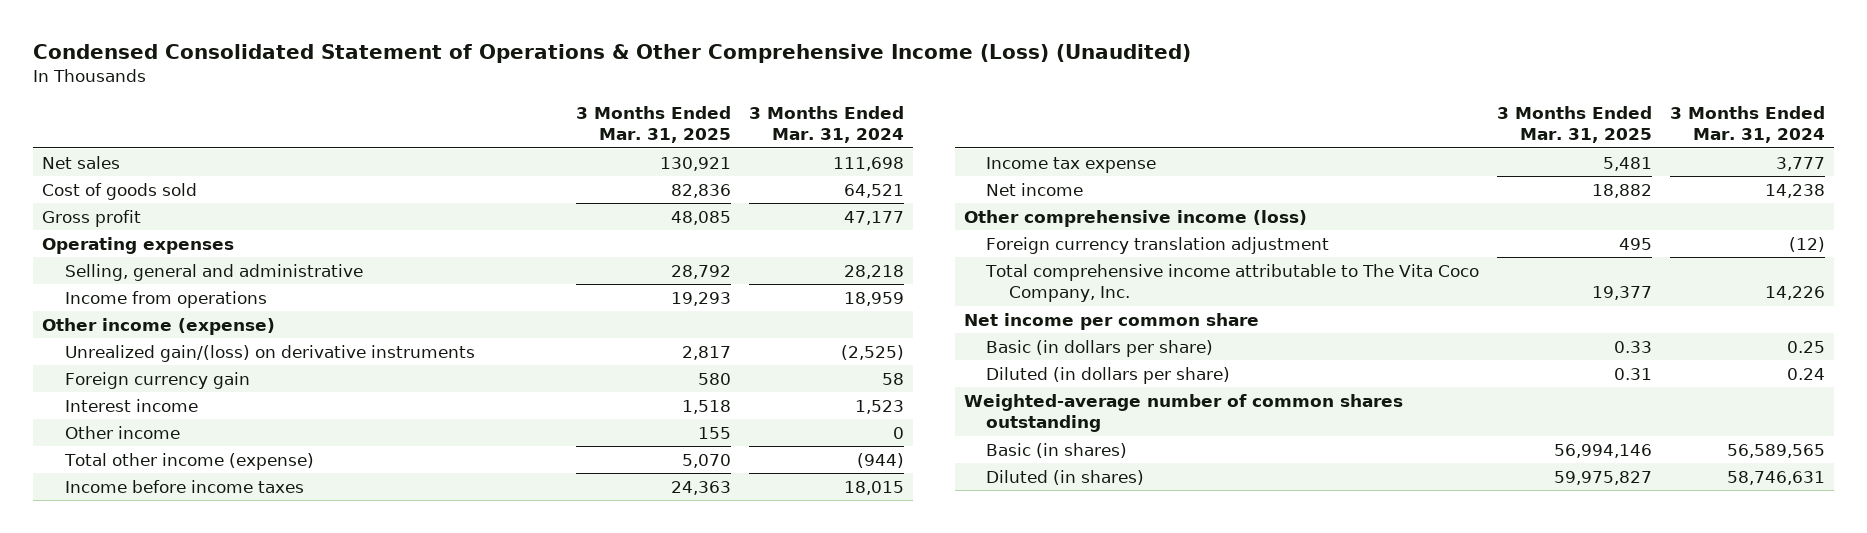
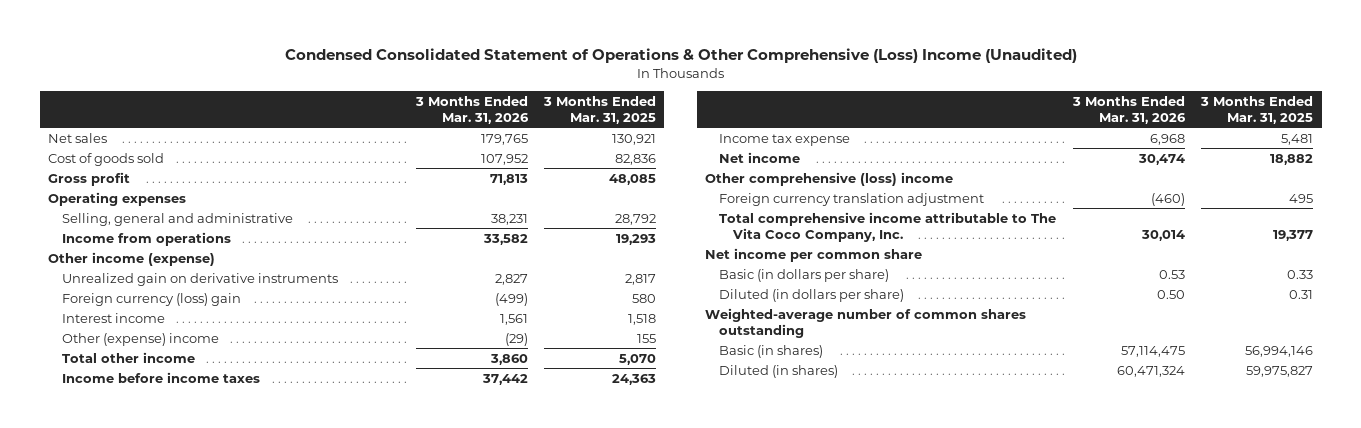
[33,44,1192,64] Condensed Consolidated Statement of Operations & Other Comprehensive Income (Loss) (Unaudited) -> [284,48,1077,64] Condensed Consolidated Statement of Operations & Other Comprehensive (Loss) Income (Unaudited)
[748,105,904,144] 3 Months Ended Mar. 31, 2024 -> none
none -> [414,95,529,124] 3 Months Ended Mar. 31, 2026
[64,344,475,362] Unrealized gain/(loss) on derivative instruments -> [62,272,339,286] Unrealized gain on derivative instruments
[64,371,250,389] Foreign currency gain -> [62,292,242,306] Foreign currency (loss) gain
[64,425,180,439] Other income -> [62,332,220,346] Other (expense) income
[63,452,314,470] Total other income (expense) -> [62,351,196,363] Total other income
[963,209,1307,227] Other comprehensive income (loss) -> [705,171,954,186] Other comprehensive (loss) income

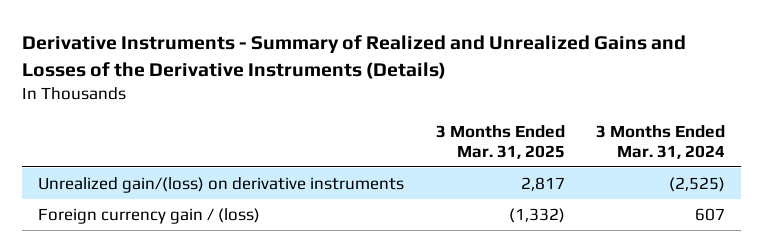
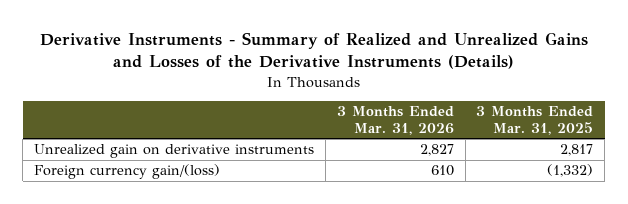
[596,124,726,159] 3 Months Ended Mar. 31, 2024 -> none
none -> [336,106,454,135] 3 Months Ended Mar. 31, 2026
[38,177,405,194] Unrealized gain/(loss) on derivative instruments -> [34,144,315,159] Unrealized gain on derivative instruments
[38,208,261,225] Foreign currency gain / (loss) -> [34,164,221,180] Foreign currency gain/(loss)

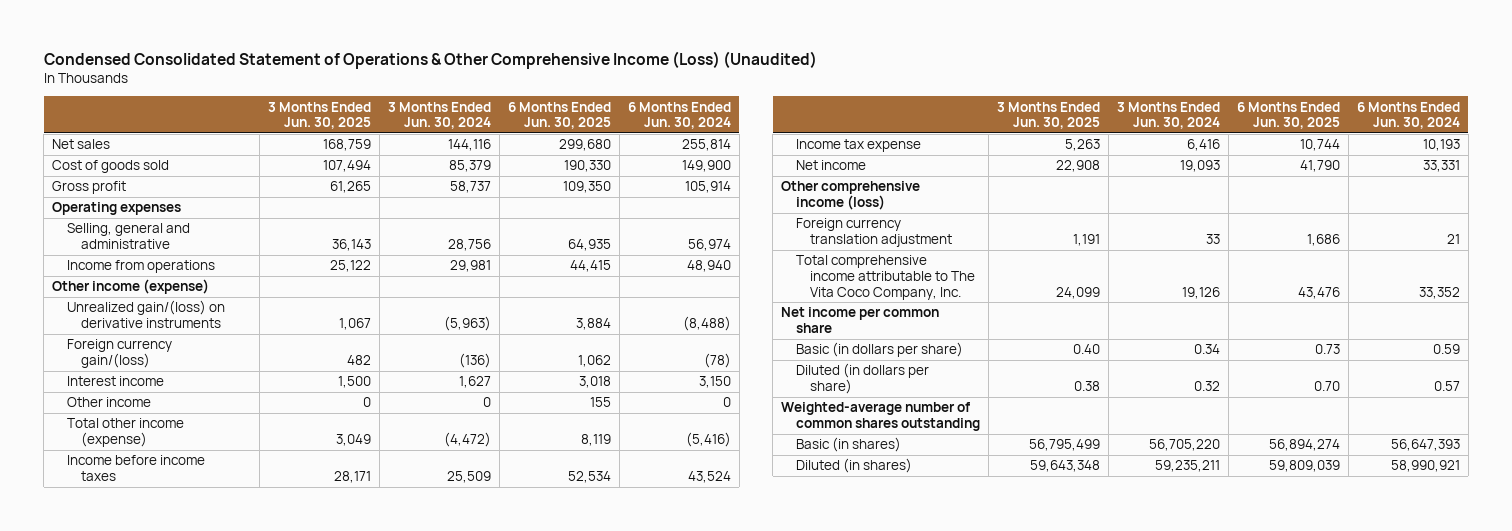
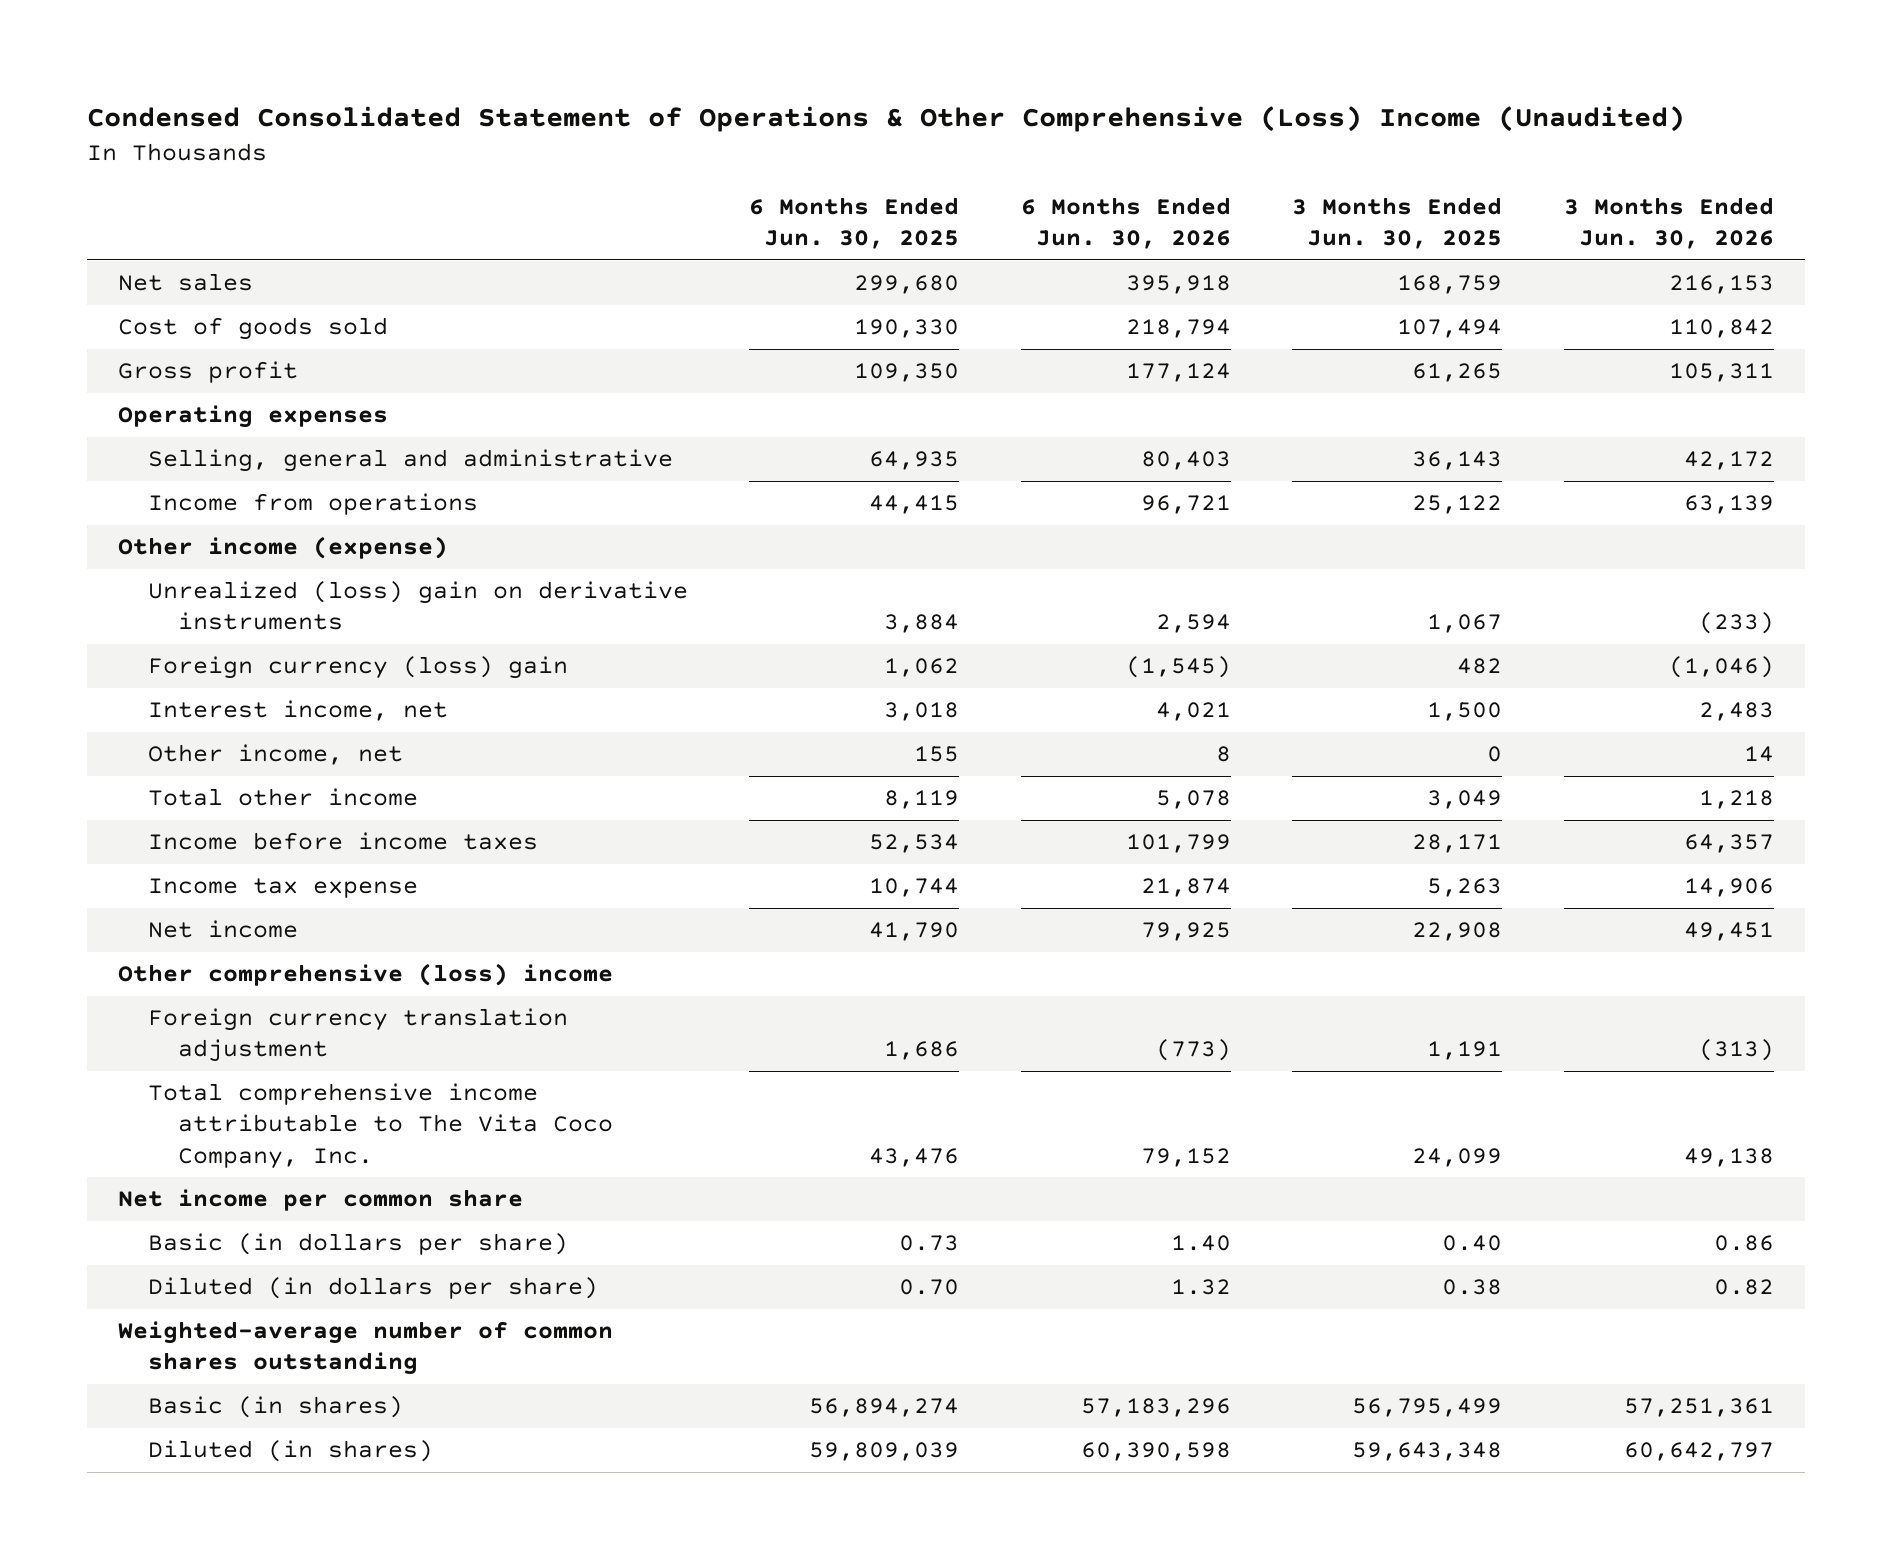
[43,50,817,69] Condensed Consolidated Statement of Operations & Other Comprehensive Income (Loss) (Unaudited) -> [86,105,1685,132] Condensed Consolidated Statement of Operations & Other Comprehensive (Loss) Income (Unaudited)
[387,101,491,130] 3 Months Ended Jun. 30, 2024 -> none
[627,101,731,130] 6 Months Ended Jun. 30, 2024 -> none
none -> [1020,197,1231,250] 6 Months Ended Jun. 30, 2026
none -> [1563,197,1774,250] 3 Months Ended Jun. 30, 2026
[66,300,225,329] Unrealized gain/(loss) on derivative instruments -> [147,581,688,631] Unrealized (loss) gain on derivative instruments
[66,339,172,369] Foreign currency gain/(loss) -> [147,656,568,680] Foreign currency (loss) gain
[66,376,164,387] Interest income -> [147,700,448,722] Interest income, net
[66,397,151,408] Other income -> [147,744,403,766] Other income, net
[66,418,184,448] Total other income (expense) -> [147,788,418,807] Total other income
[781,181,921,211] Other comprehensive income (loss) -> [117,963,613,987] Other comprehensive (loss) income

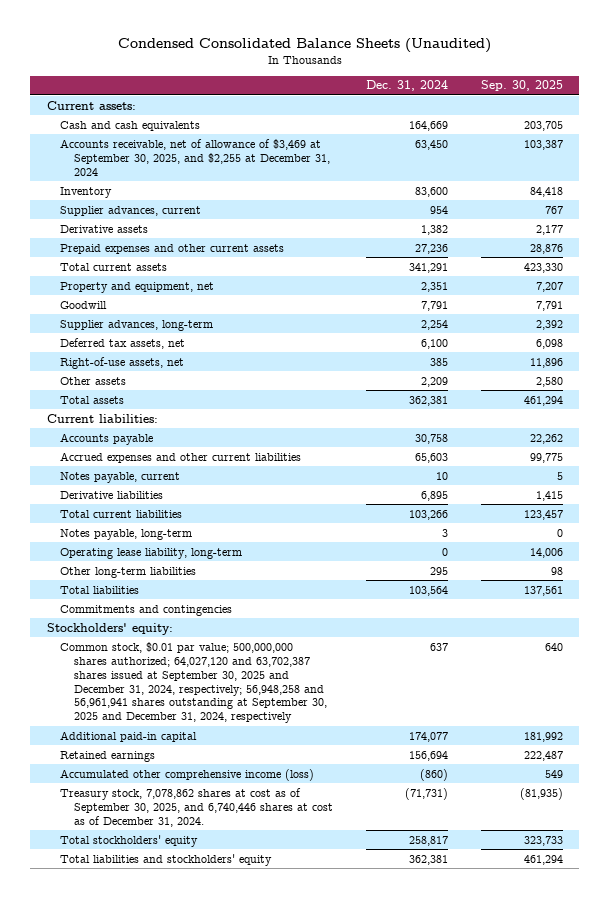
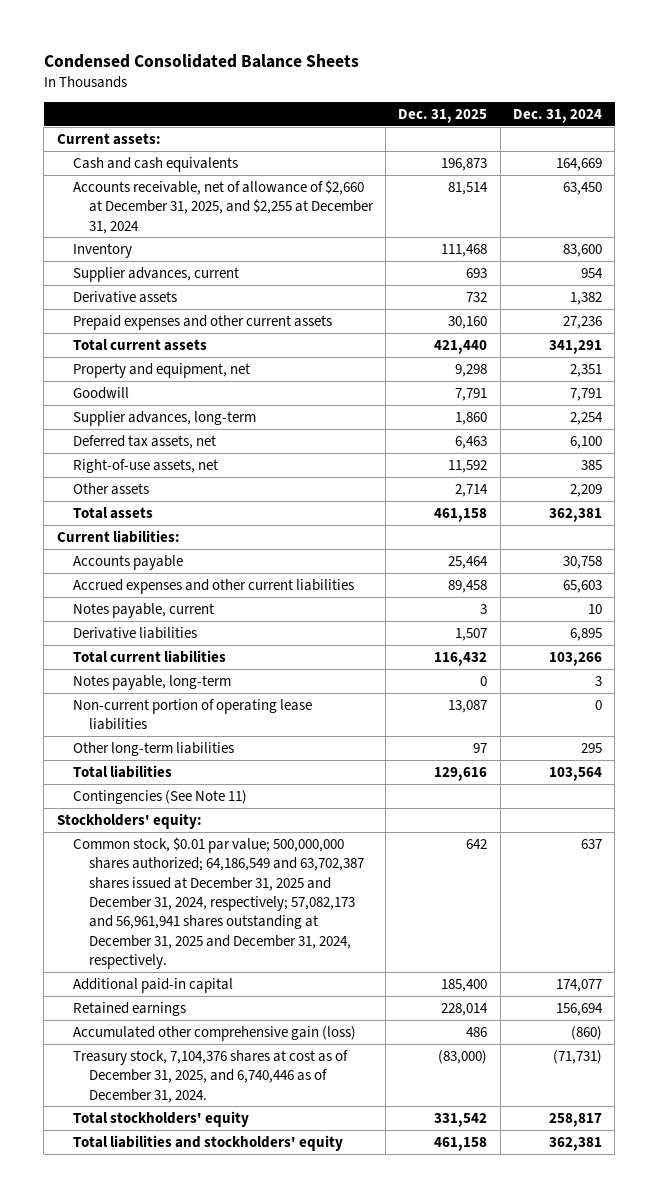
[117,38,491,54] Condensed Consolidated Balance Sheets (Unaudited) -> [43,54,359,69] Condensed Consolidated Balance Sheets
[480,80,563,92] Sep. 30, 2025 -> none
none -> [398,109,488,124] Dec. 31, 2025
[60,138,331,176] Accounts receivable, net of allowance of $3,469 at September 30, 2025, and $2,255 at December 31, 2024 -> [72,179,374,234] Accounts receivable, net of allowance of $2,660 at December 31, 2025, and $2,255 at December 31, 2024
[60,547,243,559] Operating lease liability, long-term -> [72,698,312,731] Non-current portion of operating lease liabilities
[60,604,233,616] Commitments and contingencies -> [72,789,247,804] Contingencies (See Note 11)
[60,641,328,724] Common stock, $0.01 par value; 500,000,000 shares authorized; 64,027,120 and 63,702,387 shares issued at September 30, 2025 and December 31, 2024, respectively; 56,948,258 and 56,961,941 shares outstanding at September 30, 2025 and December 31, 2024, respectively -> [72,836,364,970] Common stock, $0.01 par value; 500,000,000 shares authorized; 64,186,549 and 63,702,387 shares issued at December 31, 2025 and December 31, 2024, respectively; 57,082,173 and 56,961,941 shares outstanding at December 31, 2025 and December 31, 2024, respectively.
[60,768,315,781] Accumulated other comprehensive income (loss) -> [72,1025,356,1041] Accumulated other comprehensive gain (loss)
[60,787,334,827] Treasury stock, 7,078,862 shares at cost as of September 30, 2025, and 6,740,446 shares at cost as of December 31, 2024. -> [72,1049,348,1103] Treasury stock, 7,104,376 shares at cost as of December 31, 2025, and 6,740,446 as of December 31, 2024.

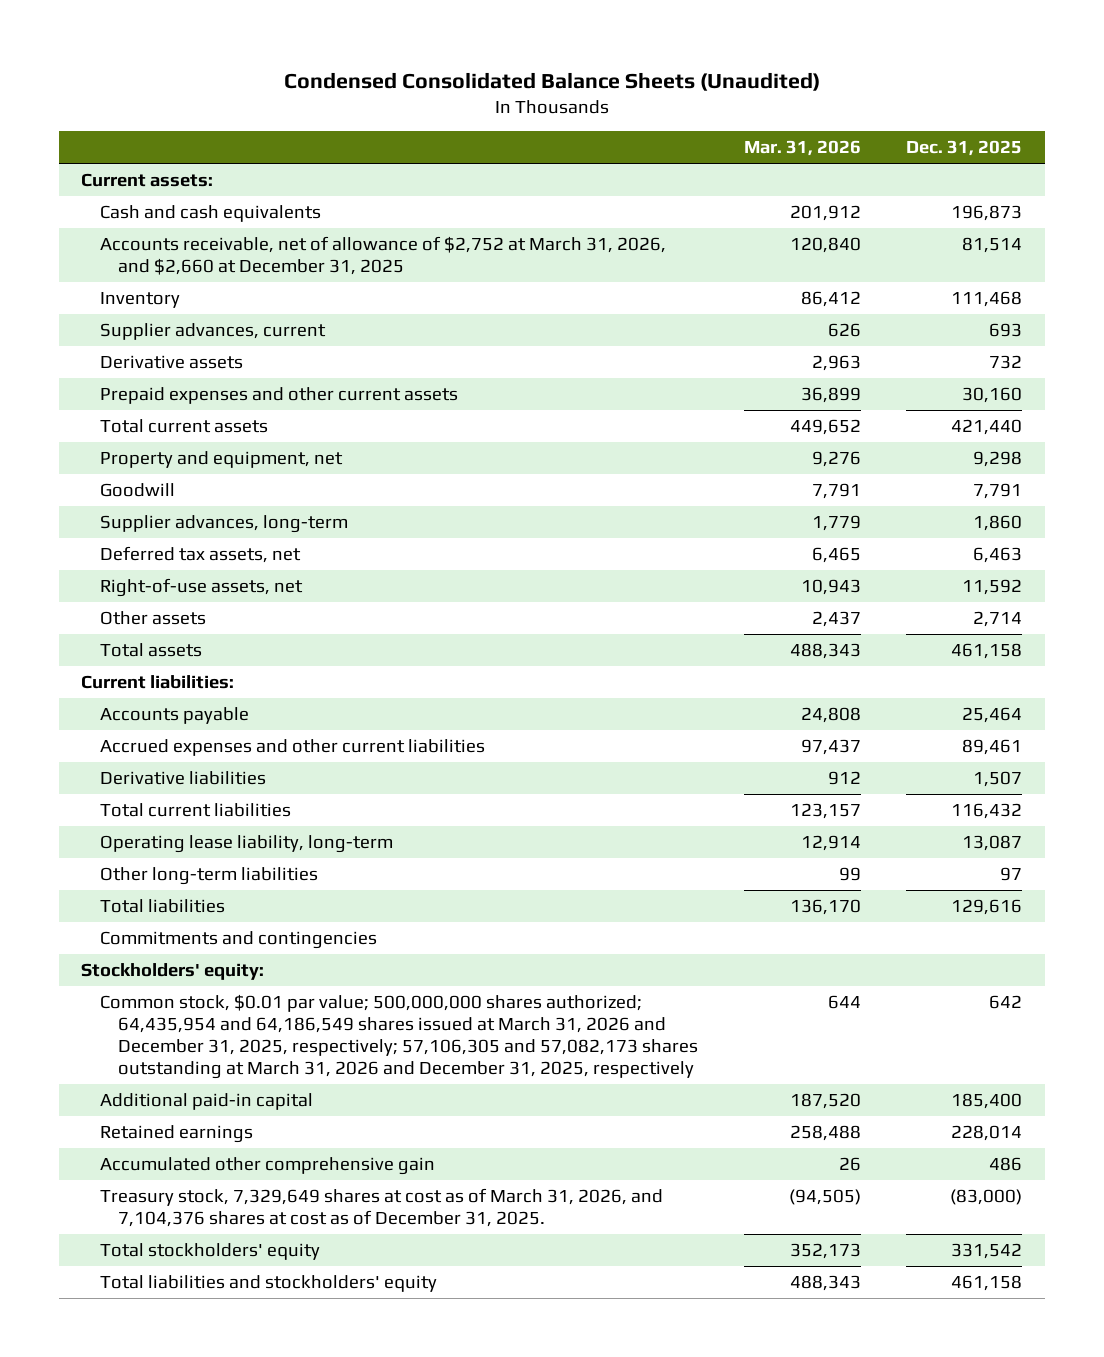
[43,54,359,69] Condensed Consolidated Balance Sheets -> [283,71,820,91] Condensed Consolidated Balance Sheets (Unaudited)
[512,109,602,124] Dec. 31, 2024 -> none
none -> [743,140,861,157] Mar. 31, 2026
[72,179,374,234] Accounts receivable, net of allowance of $2,660 at December 31, 2025, and $2,255 at December 31, 2024 -> [99,235,666,276] Accounts receivable, net of allowance of $2,752 at March 31, 2026, and $2,660 at December 31, 2025
[72,602,214,618] Notes payable, current -> none
[448,579,488,593] 89,458 -> [962,738,1023,755] 89,461
[72,674,231,690] Notes payable, long-term -> none
[72,698,312,731] Non-current portion of operating lease liabilities -> [99,834,393,853] Operating lease liability, long-term
[72,789,247,804] Contingencies (See Note 11) -> [99,930,377,949] Commitments and contingencies
[72,836,364,970] Common stock, $0.01 par value; 500,000,000 shares authorized; 64,186,549 and 63,702,387 shares issued at December 31, 2025 and December 31, 2024, respectively; 57,082,173 and 56,961,941 shares outstanding at December 31, 2025 and December 31, 2024, respectively. -> [99,993,699,1080] Common stock, $0.01 par value; 500,000,000 shares authorized; 64,435,954 and 64,186,549 shares issued at March 31, 2026 and December 31, 2025, respectively; 57,106,305 and 57,082,173 shares outstanding at March 31, 2026 and December 31, 2025, respectively
[72,1025,356,1041] Accumulated other comprehensive gain (loss) -> [99,1156,435,1175] Accumulated other comprehensive gain
[72,1049,348,1103] Treasury stock, 7,104,376 shares at cost as of December 31, 2025, and 6,740,446 as of December 31, 2024. -> [99,1187,663,1228] Treasury stock, 7,329,649 shares at cost as of March 31, 2026, and 7,104,376 shares at cost as of December 31, 2025.

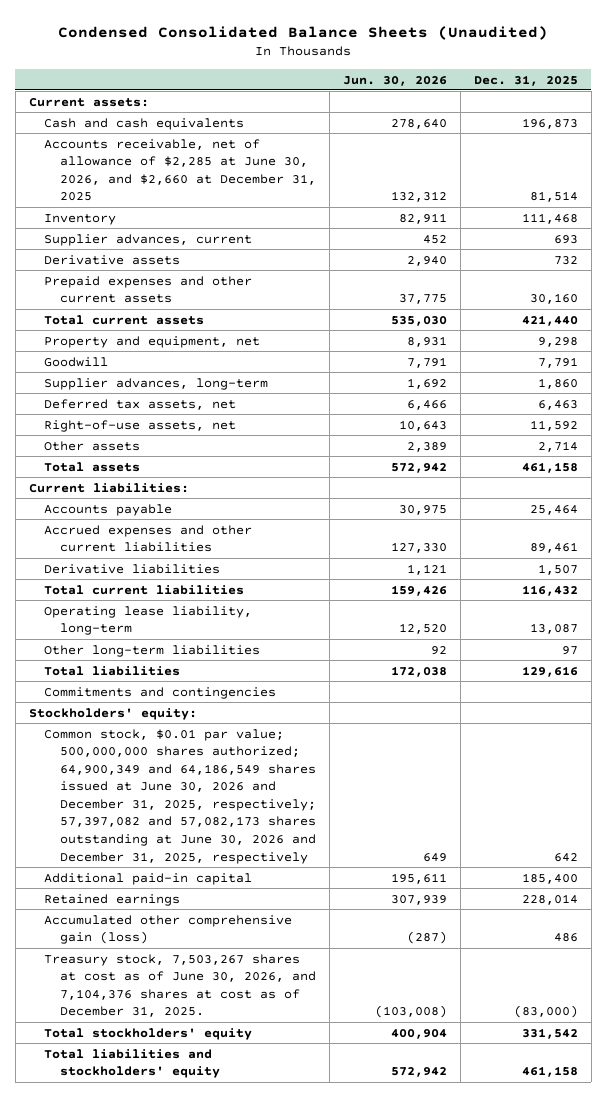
[743,140,861,157] Mar. 31, 2026 -> none
none -> [342,75,447,86] Jun. 30, 2026
[99,235,666,276] Accounts receivable, net of allowance of $2,752 at March 31, 2026, and $2,660 at December 31, 2025 -> [44,138,317,202] Accounts receivable, net of allowance of $2,285 at June 30, 2026, and $2,660 at December 31, 2025
[99,993,699,1080] Common stock, $0.01 par value; 500,000,000 shares authorized; 64,435,954 and 64,186,549 shares issued at March 31, 2026 and December 31, 2025, respectively; 57,106,305 and 57,082,173 shares outstanding at March 31, 2026 and December 31, 2025, respectively -> [44,728,317,864] Common stock, $0.01 par value; 500,000,000 shares authorized; 64,900,349 and 64,186,549 shares issued at June 30, 2026 and December 31, 2025, respectively; 57,397,082 and 57,082,173 shares outstanding at June 30, 2026 and December 31, 2025, respectively
[99,1156,435,1175] Accumulated other comprehensive gain -> [44,914,293,945] Accumulated other comprehensive gain (loss)
[99,1187,663,1228] Treasury stock, 7,329,649 shares at cost as of March 31, 2026, and 7,104,376 shares at cost as of December 31, 2025. -> [44,953,317,1018] Treasury stock, 7,503,267 shares at cost as of June 30, 2026, and 7,104,376 shares at cost as of December 31, 2025.

